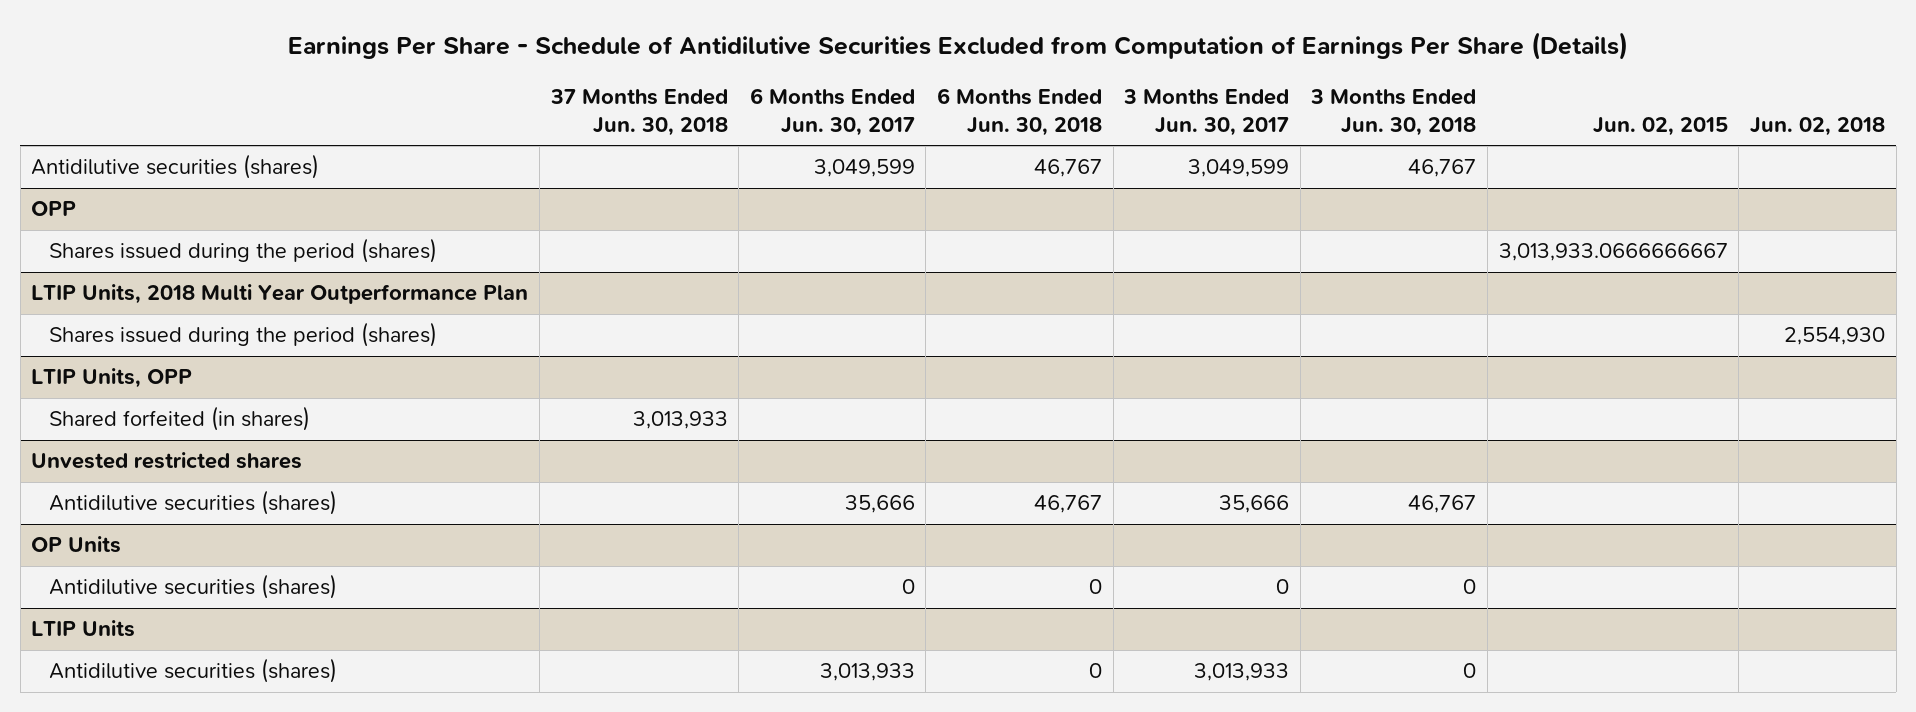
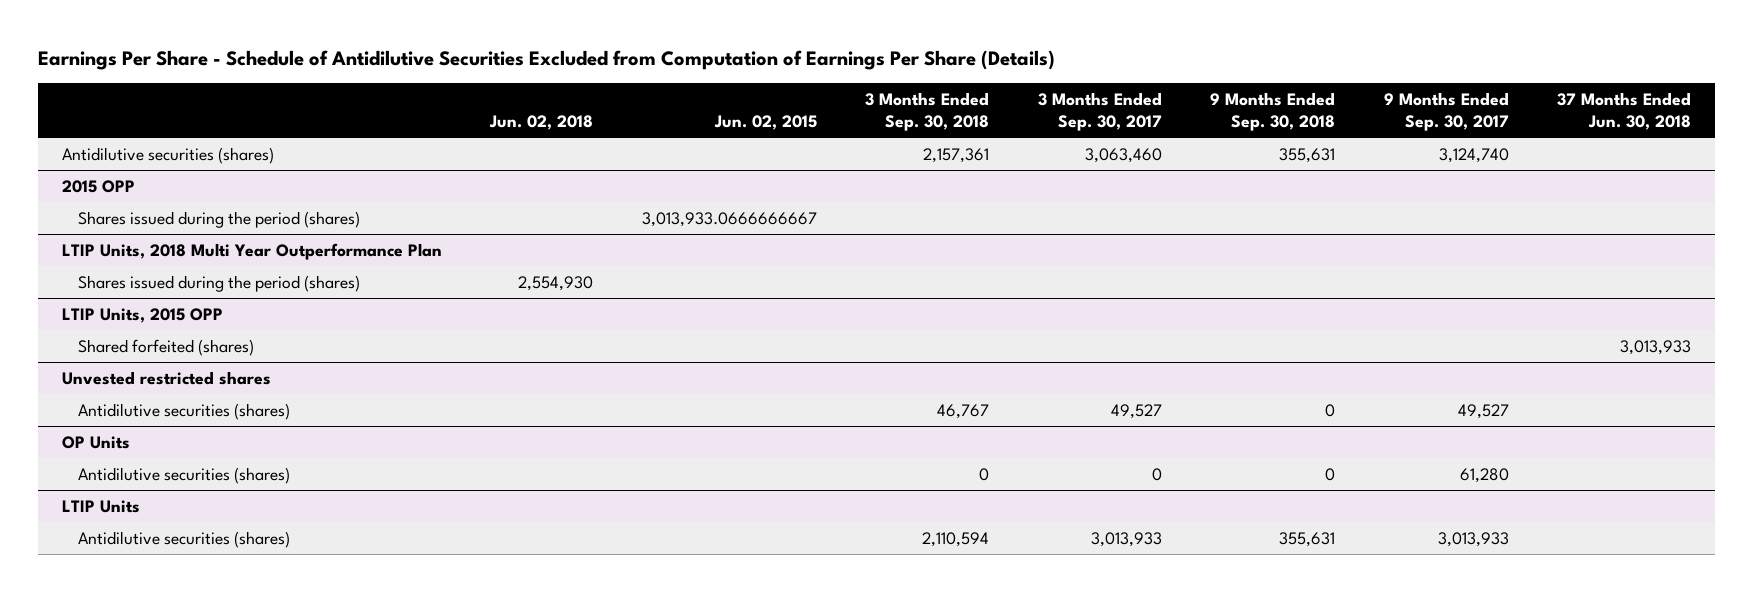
[749,88,915,136] 6 Months Ended Jun. 30, 2017 -> none
[937,88,1103,136] 6 Months Ended Jun. 30, 2018 -> none
[1123,89,1290,136] 3 Months Ended Jun. 30, 2017 -> none
[1310,89,1477,136] 3 Months Ended Jun. 30, 2018 -> none
none -> [865,91,990,132] 3 Months Ended Sep. 30, 2018
none -> [1037,91,1162,132] 3 Months Ended Sep. 30, 2017
none -> [1210,91,1336,132] 9 Months Ended Sep. 30, 2018
none -> [1383,91,1509,132] 9 Months Ended Sep. 30, 2017
[31,201,77,217] OPP -> [61,179,135,193] 2015 OPP
[31,368,193,389] LTIP Units, OPP -> [61,307,223,323] LTIP Units, 2015 OPP
[48,406,310,432] Shared forfeited (in shares) -> [77,338,254,356] Shared forfeited (shares)

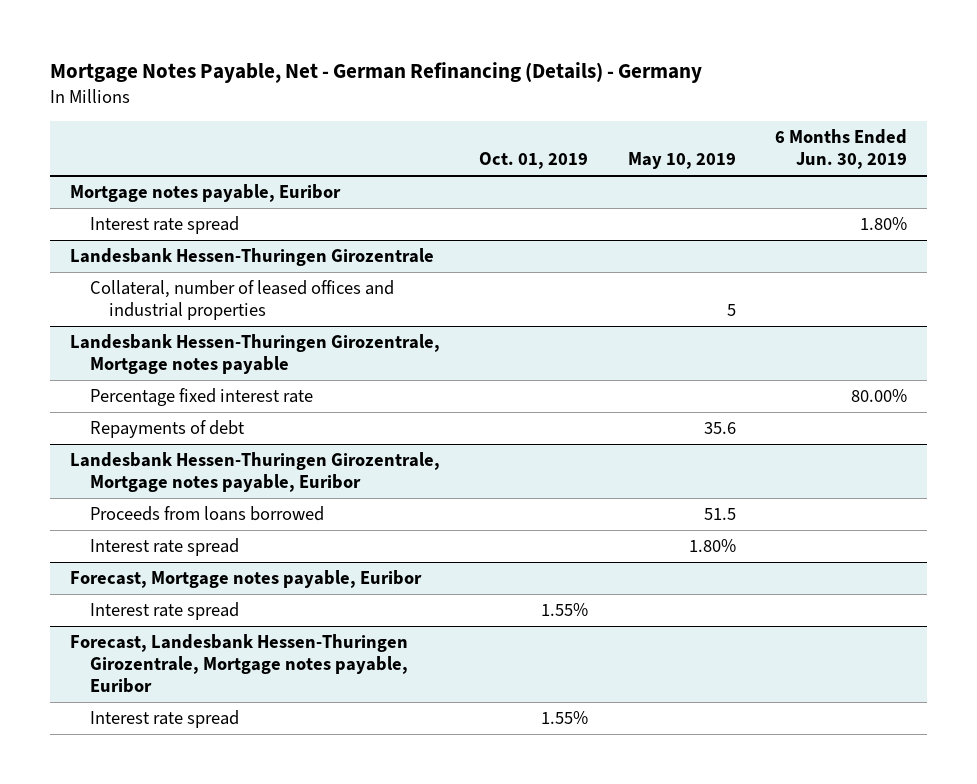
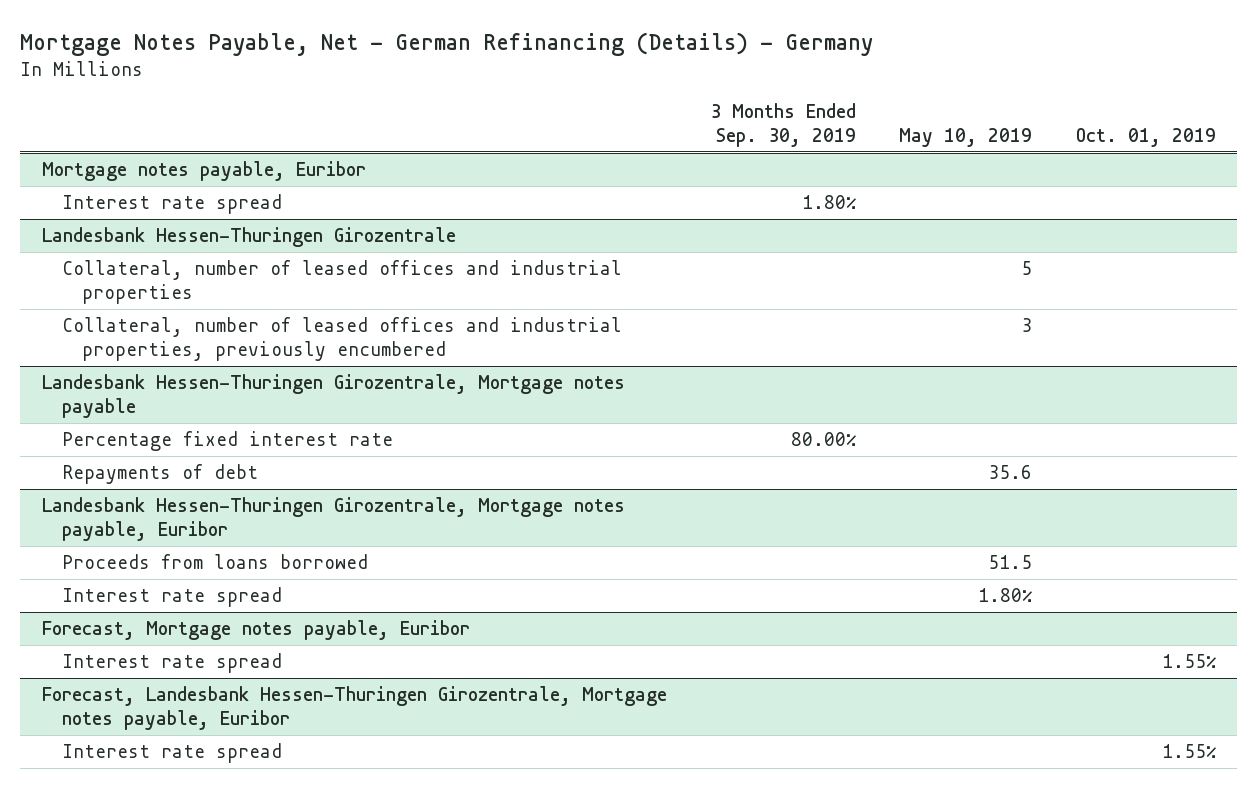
[775,129,908,170] 6 Months Ended Jun. 30, 2019 -> none
none -> [710,103,857,148] 3 Months Ended Sep. 30, 2019
none -> [61,317,622,361] Collateral, number of leased offices and industrial properties, previously encumbered

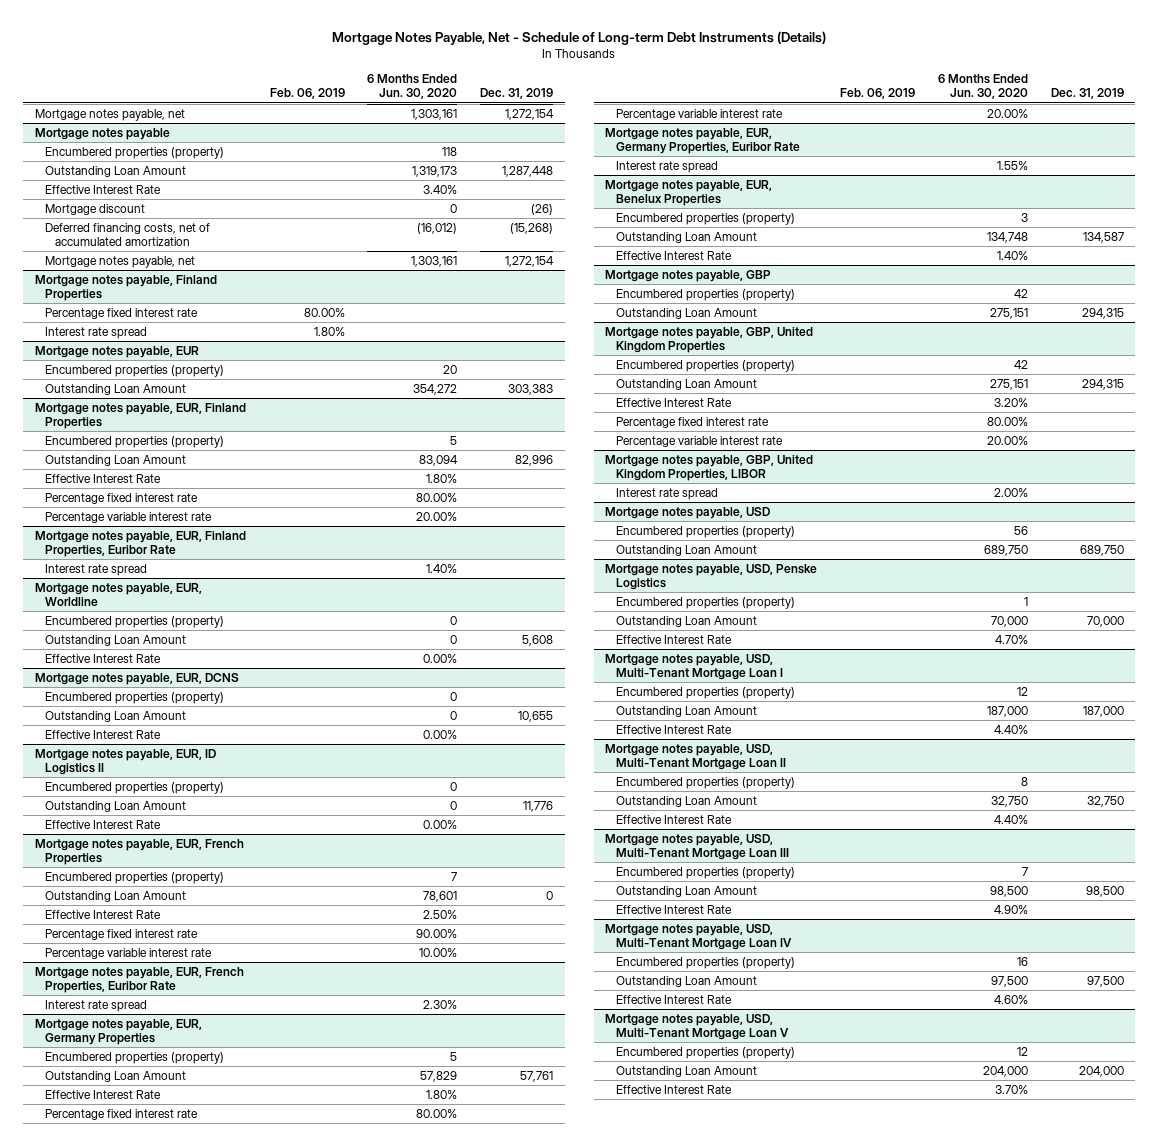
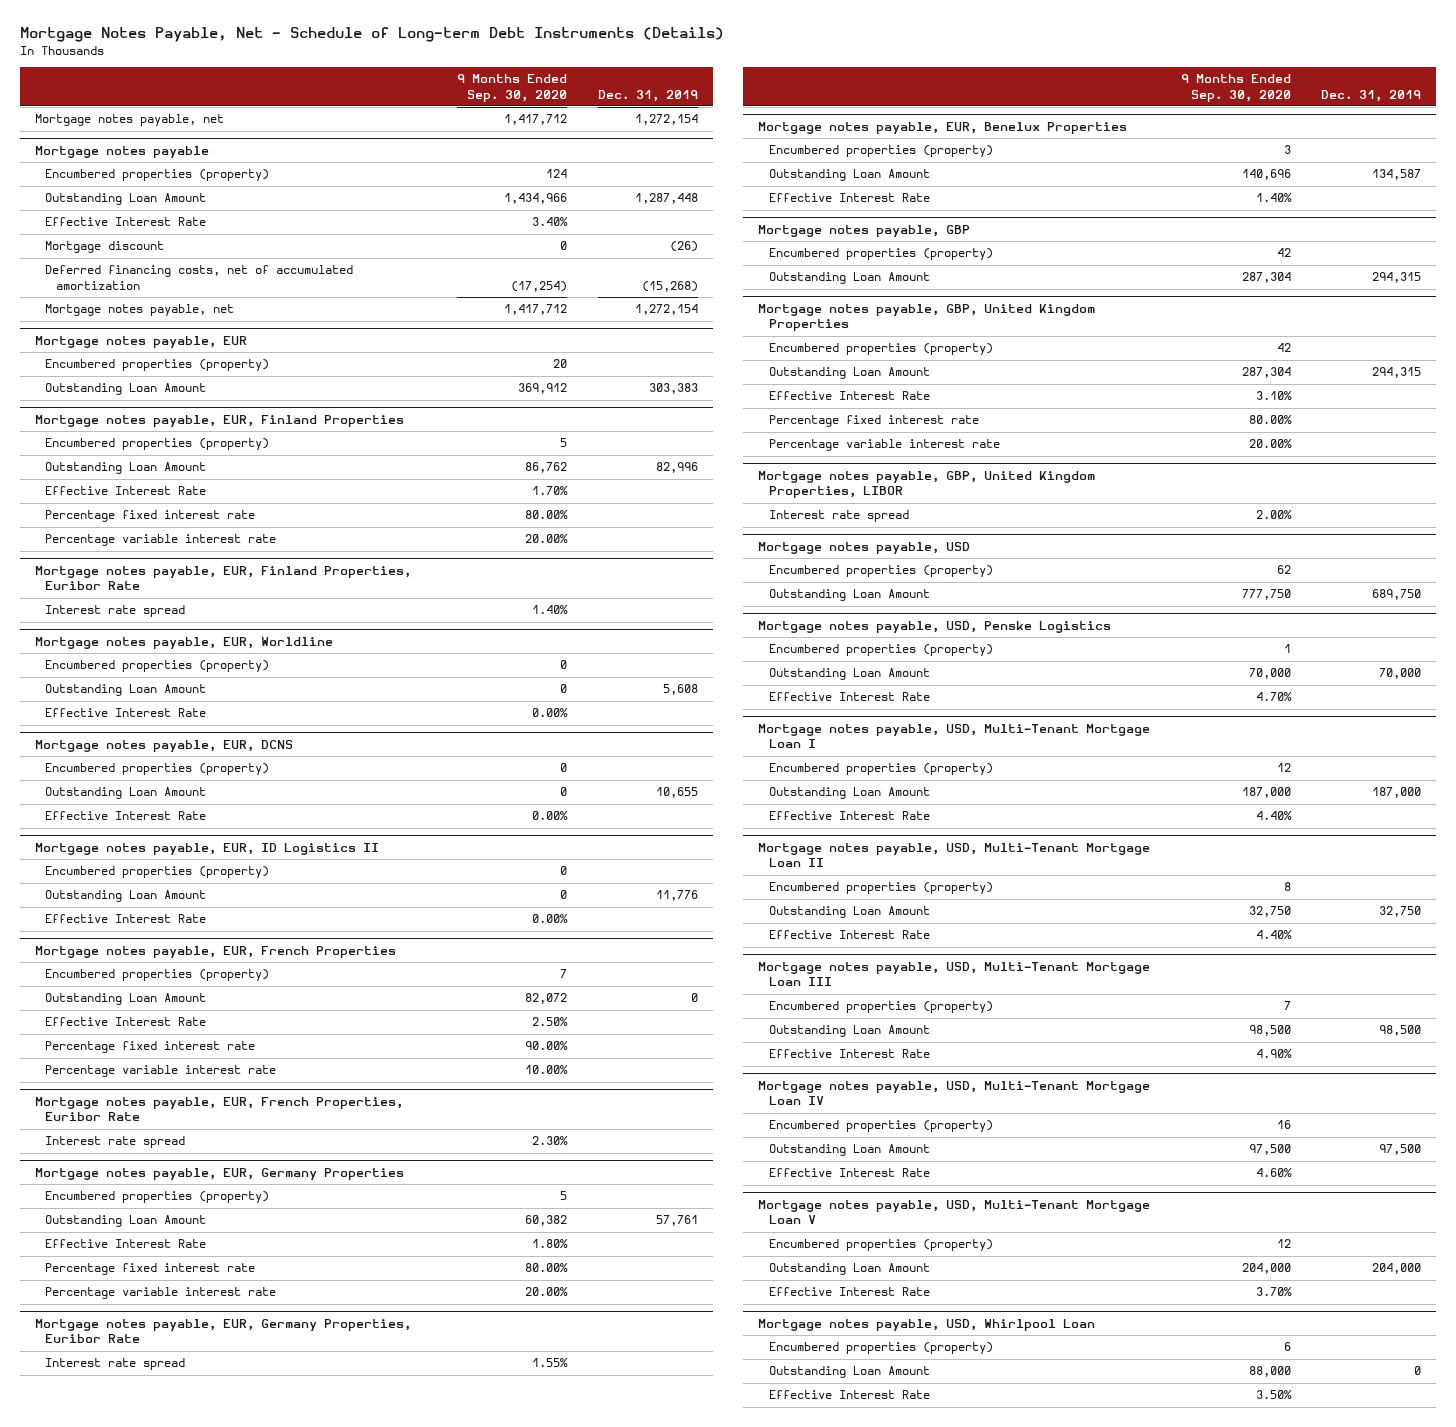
[269,88,345,100] Feb. 06, 2019 -> none
[367,74,458,100] 6 Months Ended Jun. 30, 2020 -> none
none -> [457,74,568,102] 9 Months Ended Sep. 30, 2020
[34,274,217,302] Mortgage notes payable, Finland Properties -> none
[45,307,199,319] Percentage fixed interest rate -> none
[45,326,148,339] Interest rate spread -> none
none -> [758,1319,1096,1332] Mortgage notes payable, USD, Whirlpool Loan
none -> [768,1342,993,1355] Encumbered properties (property)
none -> [768,1366,930,1379] Outstanding Loan Amount
none -> [768,1390,930,1400] Effective Interest Rate

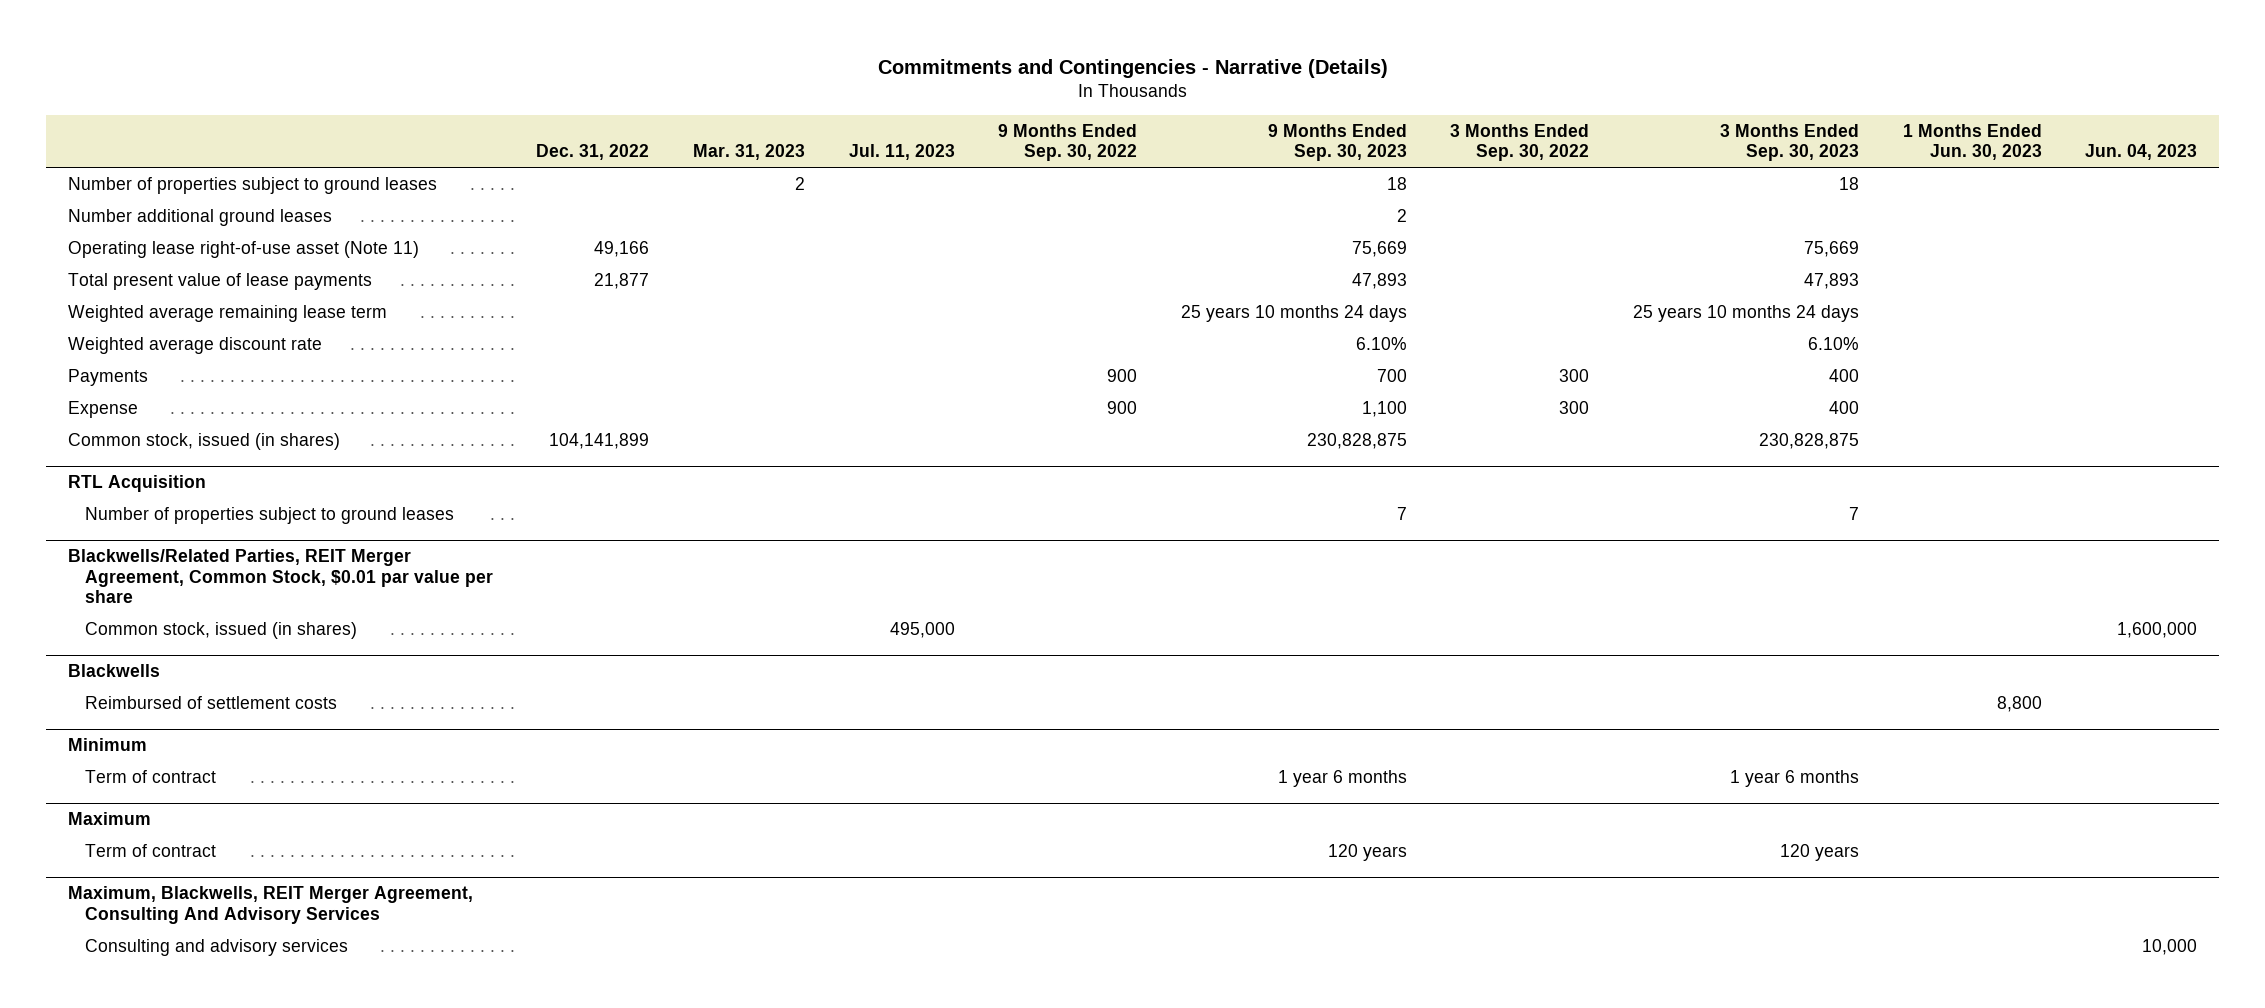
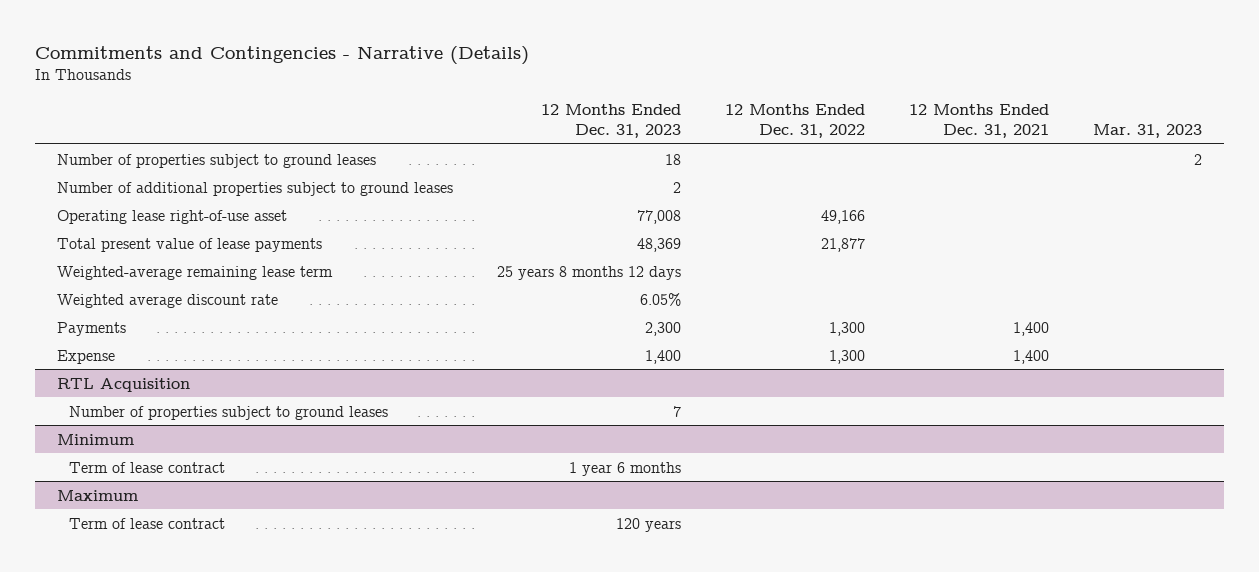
[536,144,650,161] Dec. 31, 2022 -> none
[848,144,955,161] Jul. 11, 2023 -> none
[998,123,1138,162] 9 Months Ended Sep. 30, 2022 -> none
[1267,123,1407,162] 9 Months Ended Sep. 30, 2023 -> none
[1450,123,1590,162] 3 Months Ended Sep. 30, 2022 -> none
[1719,123,1859,162] 3 Months Ended Sep. 30, 2023 -> none
[1902,123,2042,161] 1 Months Ended Jun. 30, 2023 -> none
[2085,144,2198,161] Jun. 04, 2023 -> none
none -> [541,104,682,138] 12 Months Ended Dec. 31, 2023
none -> [725,104,866,138] 12 Months Ended Dec. 31, 2022
none -> [909,104,1050,138] 12 Months Ended Dec. 31, 2021
[68,208,333,226] Number additional ground leases -> [57,181,454,196] Number of additional properties subject to ground leases
[68,240,420,258] Operating lease right-of-use asset (Note 11) -> [57,209,288,224] Operating lease right-of-use asset
[68,304,388,322] Weighted average remaining lease term -> [57,265,334,280] Weighted-average remaining lease term
[68,432,341,450] Common stock, issued (in shares) -> none
[68,549,493,604] Blackwells/Related Parties, REIT Merger Agreement, Common Stock, $0.01 par value per share -> none
[84,621,357,639] Common stock, issued (in shares) -> none
[68,664,161,678] Blackwells -> none
[84,695,337,709] Reimbursed of settlement costs -> none
[84,769,216,783] Term of contract -> [69,461,226,473] Term of lease contract
[68,886,474,924] Maximum, Blackwells, REIT Merger Agreement, Consulting And Advisory Services -> none
[84,938,348,956] Consulting and advisory services -> none
[84,843,216,857] Term of contract -> [69,517,226,529] Term of lease contract

